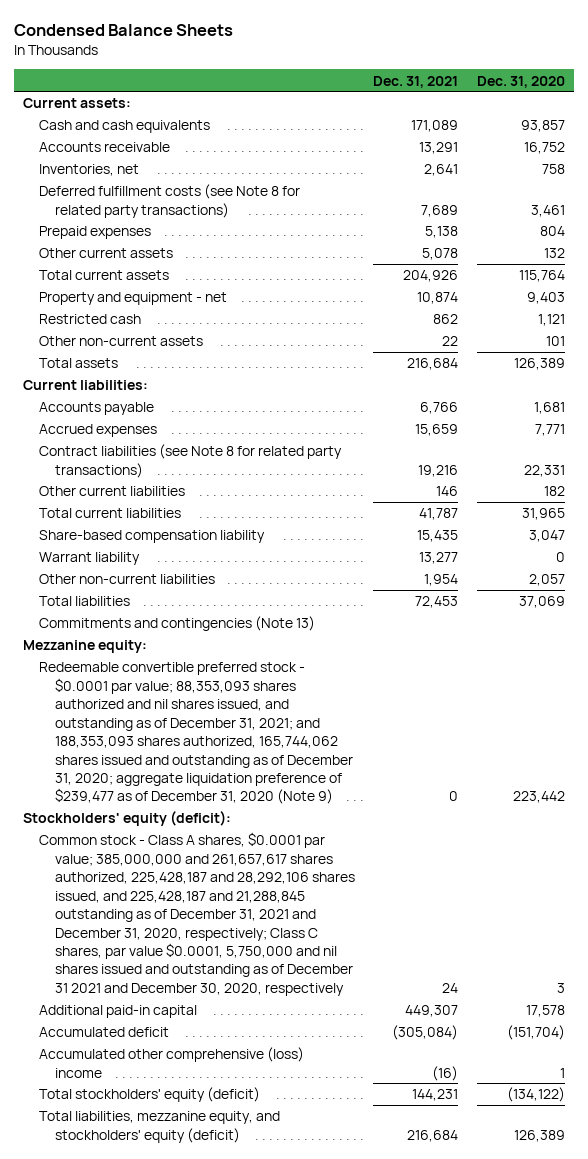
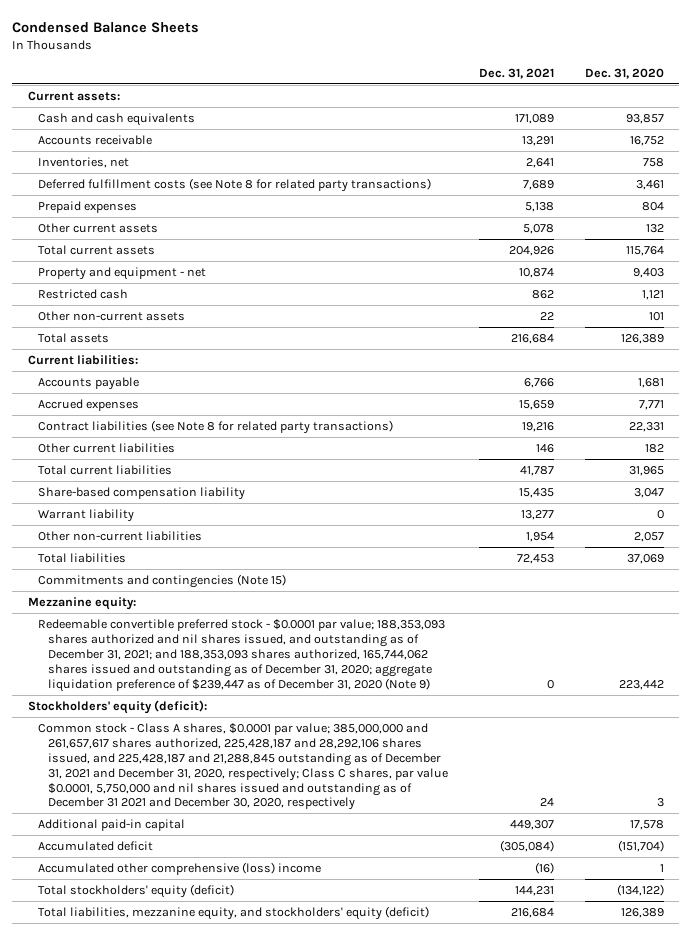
[39,616,316,632] Commitments and contingencies (Note 13) -> [38,574,287,589] Commitments and contingencies (Note 15)
[39,662,354,805] Redeemable convertible preferred stock - $0.0001 par value; 88,353,093 shares authorized and nil shares issued, and outstanding as of December 31, 2021; and 188,353,093 shares authorized, 165,744,062 shares issued and outstanding as of December 31, 2020; aggregate liquidation preference of $239,477 as of December 31, 2020 (Note 9) -> [38,619,446,692] Redeemable convertible preferred stock - $0.0001 par value; 188,353,093 shares authorized and nil shares issued, and outstanding as of December 31, 2021; and 188,353,093 shares authorized, 165,744,062 shares issued and outstanding as of December 31, 2020; aggregate liquidation preference of $239,447 as of December 31, 2020 (Note 9)

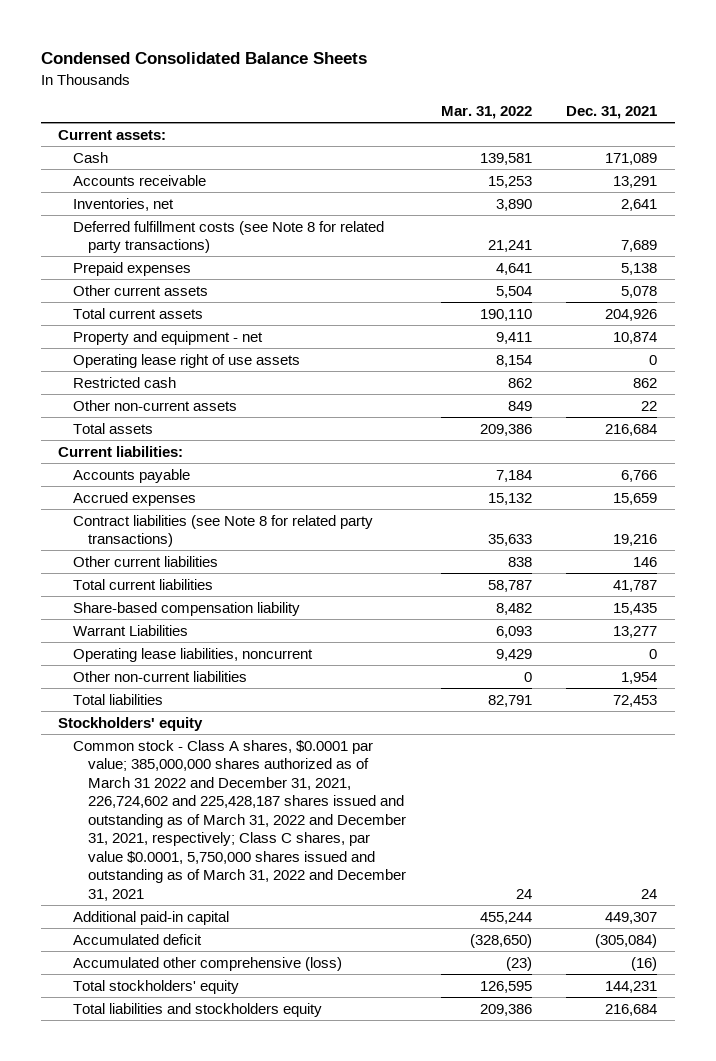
[12,22,200,34] Condensed Balance Sheets -> [41,52,368,65] Condensed Consolidated Balance Sheets
[584,67,664,79] Dec. 31, 2020 -> none
none -> [440,106,532,120] Mar. 31, 2022
[38,113,196,127] Cash and cash equivalents -> [73,151,109,163] Cash
none -> [73,353,301,368] Operating lease right of use assets
[38,509,135,523] Warrant liability -> [73,624,189,636] Warrant Liabilities
none -> [73,647,314,662] Operating lease liabilities, noncurrent
[38,574,287,589] Commitments and contingencies (Note 15) -> none
[27,597,136,611] Mezzanine equity: -> none
[38,619,446,692] Redeemable convertible preferred stock - $0.0001 par value; 188,353,093 shares authorized and nil shares issued, and outstanding as of December 31, 2021; and 188,353,093 shares authorized, 165,744,062 shares issued and outstanding as of December 31, 2020; aggregate liquidation preference of $239,447 as of December 31, 2020 (Note 9) -> none
[27,700,207,715] Stockholders' equity (deficit): -> [58,716,204,731] Stockholders' equity
[38,723,449,811] Common stock - Class A shares, $0.0001 par value; 385,000,000 and 261,657,617 shares authorized, 225,428,187 and 28,292,106 shares issued, and 225,428,187 and 21,288,845 outstanding as of December 31, 2021 and December 31, 2020, respectively; Class C shares, par value $0.0001, 5,750,000 and nil shares issued and outstanding as of December 31 2021 and December 30, 2020, respectively -> [73,739,407,901] Common stock - Class A shares, $0.0001 par value; 385,000,000 shares authorized as of March 31 2022 and December 31, 2021, 226,724,602 and 225,428,187 shares issued and outstanding as of March 31, 2022 and December 31, 2021, respectively; Class C shares, par value $0.0001, 5,750,000 shares issued and outstanding as of March 31, 2022 and December 31, 2021
[38,862,322,876] Accumulated other comprehensive (loss) income -> [73,956,343,971] Accumulated other comprehensive (loss)
[38,884,235,899] Total stockholders' equity (deficit) -> [73,979,240,994] Total stockholders' equity
[38,906,430,921] Total liabilities, mezzanine equity, and stockholders' equity (deficit) -> [73,1002,323,1017] Total liabilities and stockholders equity

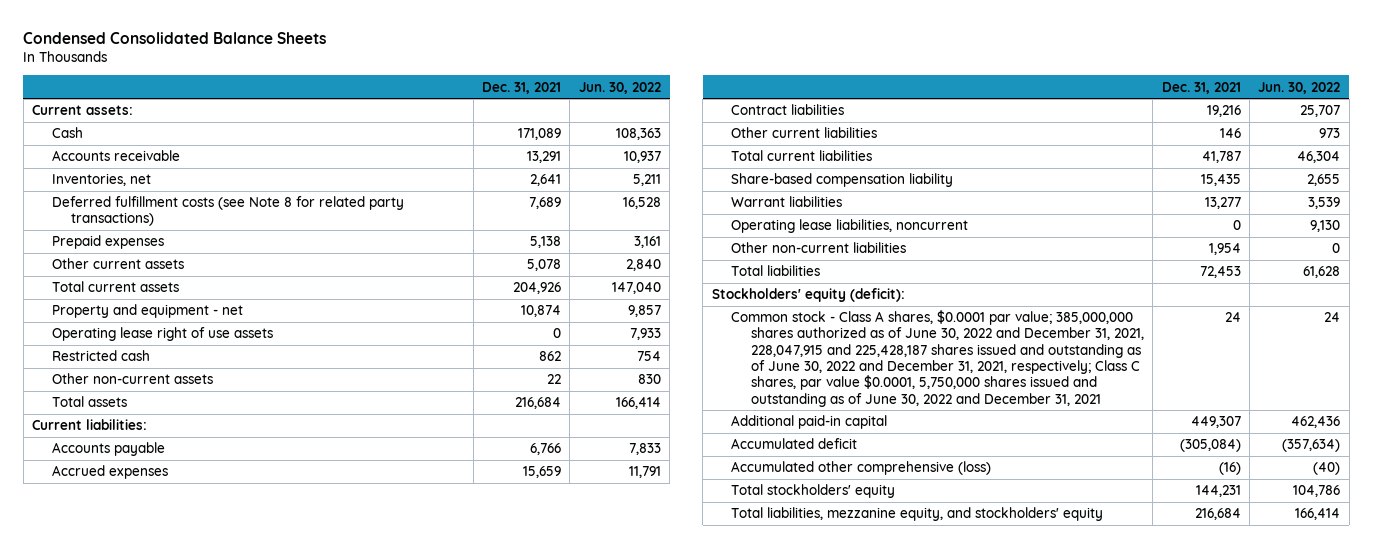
[440,106,532,120] Mar. 31, 2022 -> none
none -> [578,81,661,94] Jun. 30, 2022
[73,514,374,548] Contract liabilities (see Note 8 for related party transactions) -> [731,104,845,116] Contract liabilities
[73,624,189,636] Warrant Liabilities -> [731,196,843,208] Warrant liabilities
[58,716,204,731] Stockholders' equity -> [711,288,905,303] Stockholders' equity (deficit):
[73,739,407,901] Common stock - Class A shares, $0.0001 par value; 385,000,000 shares authorized as of March 31 2022 and December 31, 2021, 226,724,602 and 225,428,187 shares issued and outstanding as of March 31, 2022 and December 31, 2021, respectively; Class C shares, par value $0.0001, 5,750,000 shares issued and outstanding as of March 31, 2022 and December 31, 2021 -> [731,310,1144,407] Common stock - Class A shares, $0.0001 par value; 385,000,000 shares authorized as of June 30, 2022 and December 31, 2021, 228,047,915 and 225,428,187 shares issued and outstanding as of June 30, 2022 and December 31, 2021, respectively; Class C shares, par value $0.0001, 5,750,000 shares issued and outstanding as of June 30, 2022 and December 31, 2021
[73,1002,323,1017] Total liabilities and stockholders equity -> [731,507,1104,522] Total liabilities, mezzanine equity, and stockholders' equity

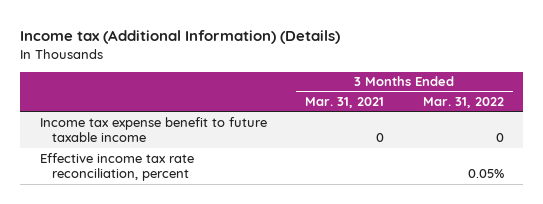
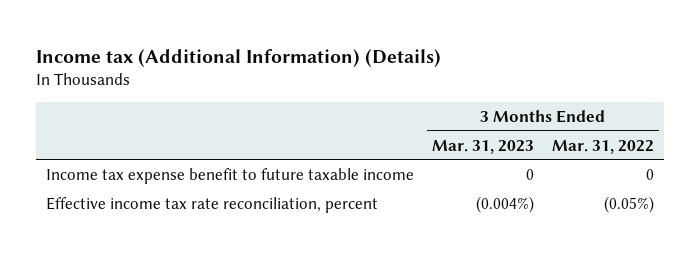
[305,96,385,108] Mar. 31, 2021 -> none
none -> [432,139,535,154] Mar. 31, 2023
[467,169,504,179] 0.05% -> [604,195,655,213] (0.05%)

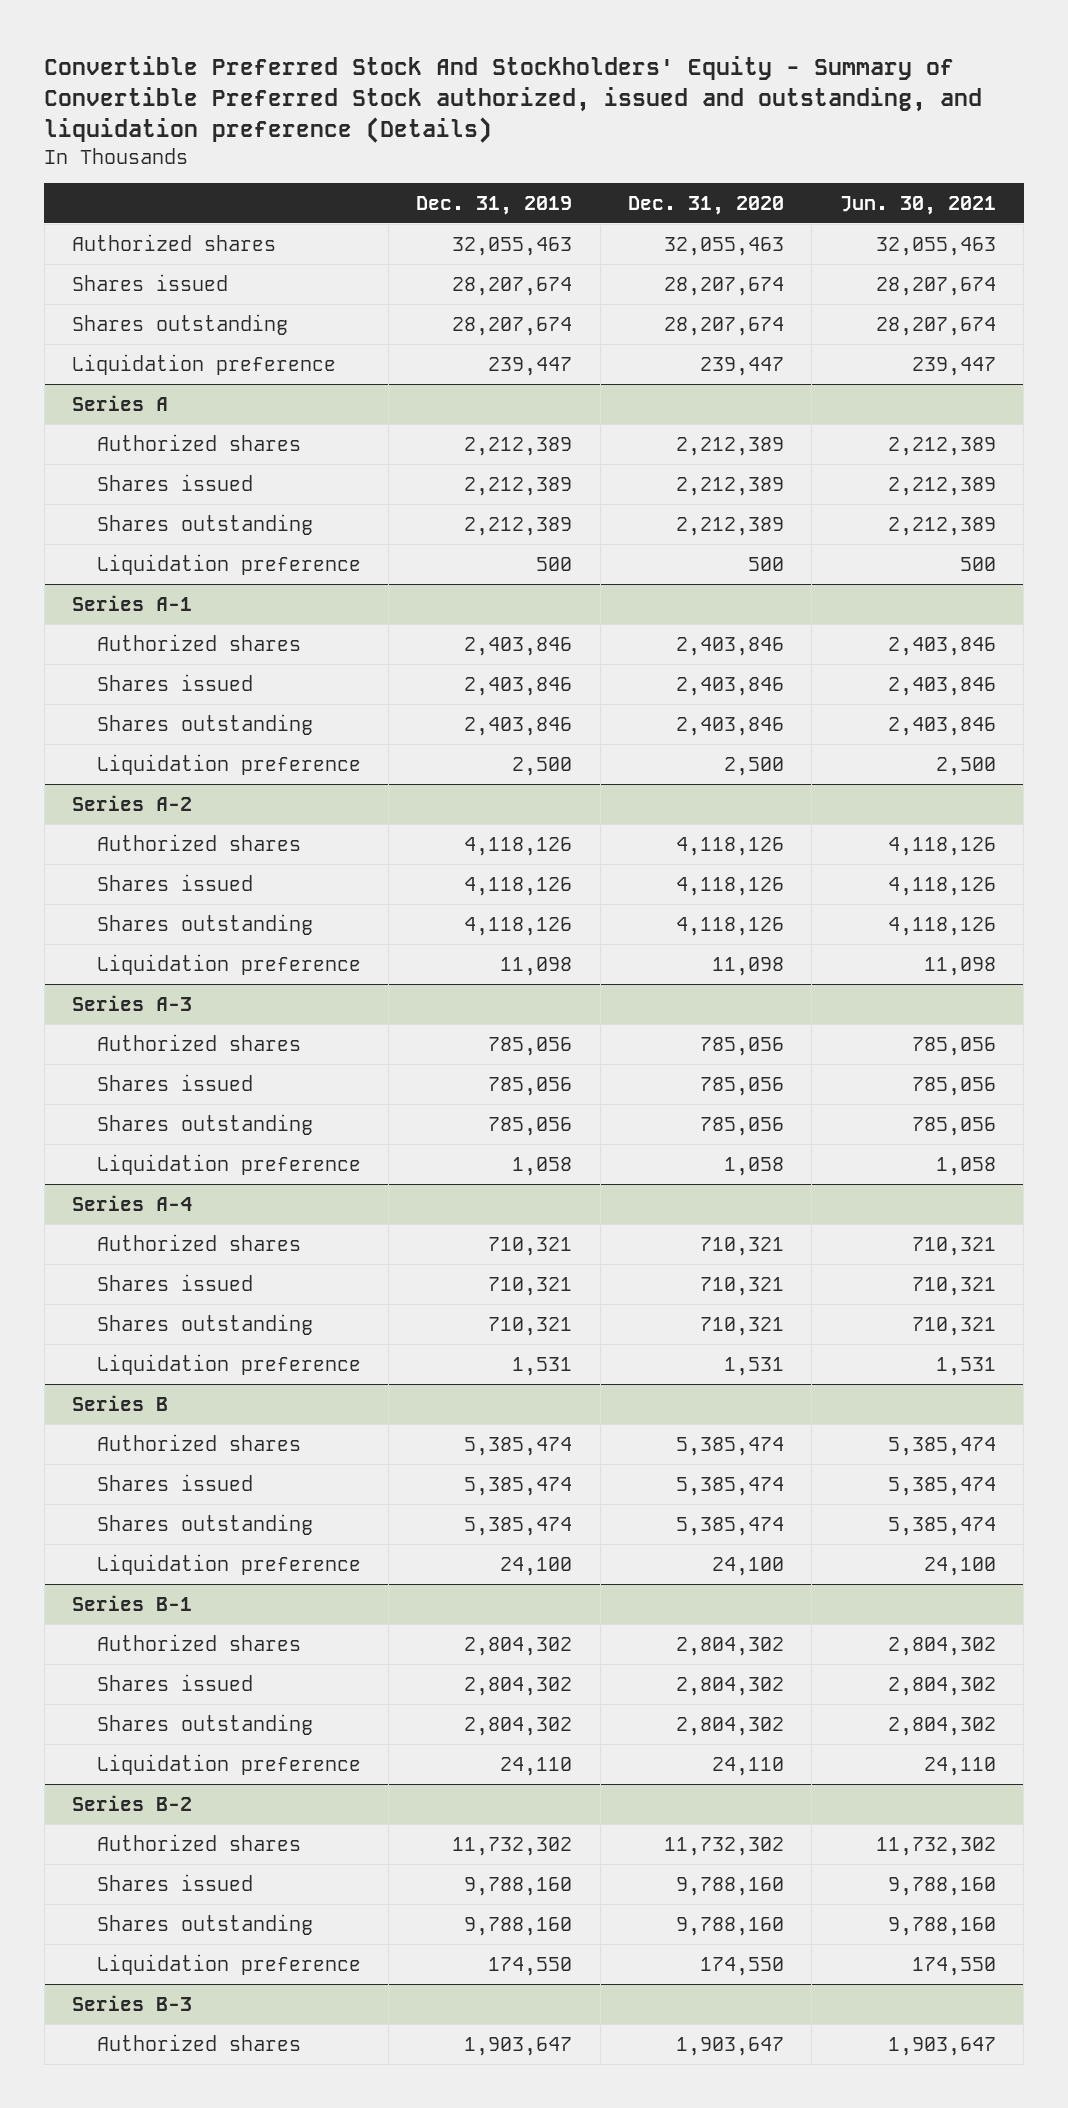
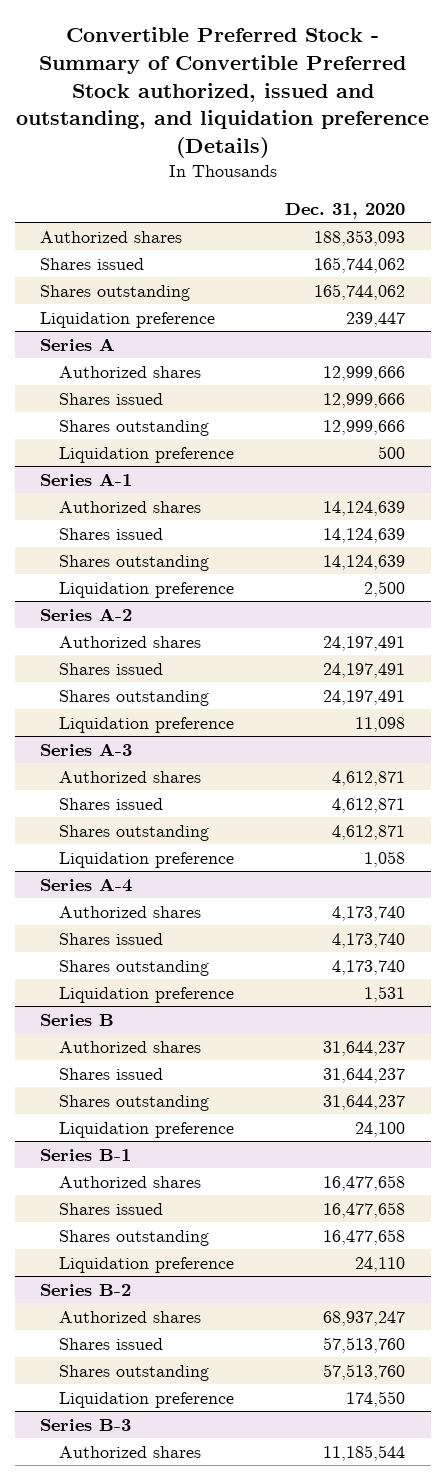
[44,55,983,143] Convertible Preferred Stock And Stockholders' Equity - Summary of Convertible Preferred Stock authorized, issued and outstanding, and liquidation preference (Details) -> [15,27,429,158] Convertible Preferred Stock - Summary of Convertible Preferred Stock authorized, issued and outstanding, and liquidation preference (Details)
[416,196,573,216] Dec. 31, 2019 -> none
[839,196,996,216] Jun. 30, 2021 -> none
[664,236,785,256] 32,055,463 -> [314,229,406,246] 188,353,093
[664,276,785,296] 28,207,674 -> [314,256,406,273] 165,744,062
[664,316,785,336] 28,207,674 -> [314,283,406,300] 165,744,062
[676,436,785,456] 2,212,389 -> [323,365,406,381] 12,999,666
[676,476,785,496] 2,212,389 -> [323,392,406,408] 12,999,666
[676,516,785,536] 2,212,389 -> [323,419,406,435] 12,999,666
[676,636,785,656] 2,403,846 -> [323,500,406,516] 14,124,639
[676,676,785,696] 2,403,846 -> [323,527,406,543] 14,124,639
[676,716,785,736] 2,403,846 -> [323,554,406,570] 14,124,639
[676,836,785,856] 4,118,126 -> [323,635,406,651] 24,197,491
[676,876,785,896] 4,118,126 -> [323,662,406,678] 24,197,491
[676,916,785,936] 4,118,126 -> [323,689,406,705] 24,197,491
[700,1036,785,1056] 785,056 -> [332,770,406,786] 4,612,871
[700,1076,785,1096] 785,056 -> [332,797,406,813] 4,612,871
[700,1116,785,1136] 785,056 -> [332,824,406,840] 4,612,871
[700,1236,785,1256] 710,321 -> [332,905,406,921] 4,173,740
[700,1276,785,1296] 710,321 -> [332,932,406,948] 4,173,740
[700,1316,785,1336] 710,321 -> [332,959,406,975] 4,173,740
[676,1436,785,1456] 5,385,474 -> [323,1040,406,1056] 31,644,237
[676,1476,785,1496] 5,385,474 -> [323,1067,406,1083] 31,644,237
[676,1516,785,1536] 5,385,474 -> [323,1094,406,1110] 31,644,237
[676,1636,785,1656] 2,804,302 -> [323,1174,406,1191] 16,477,658
[676,1676,785,1696] 2,804,302 -> [323,1201,406,1218] 16,477,658
[676,1716,785,1736] 2,804,302 -> [323,1228,406,1245] 16,477,658
[664,1836,785,1856] 11,732,302 -> [323,1310,406,1326] 68,937,247
[676,1876,785,1896] 9,788,160 -> [323,1336,406,1353] 57,513,760
[676,1916,785,1936] 9,788,160 -> [323,1363,406,1380] 57,513,760
[676,2036,785,2056] 1,903,647 -> [323,1444,406,1461] 11,185,544

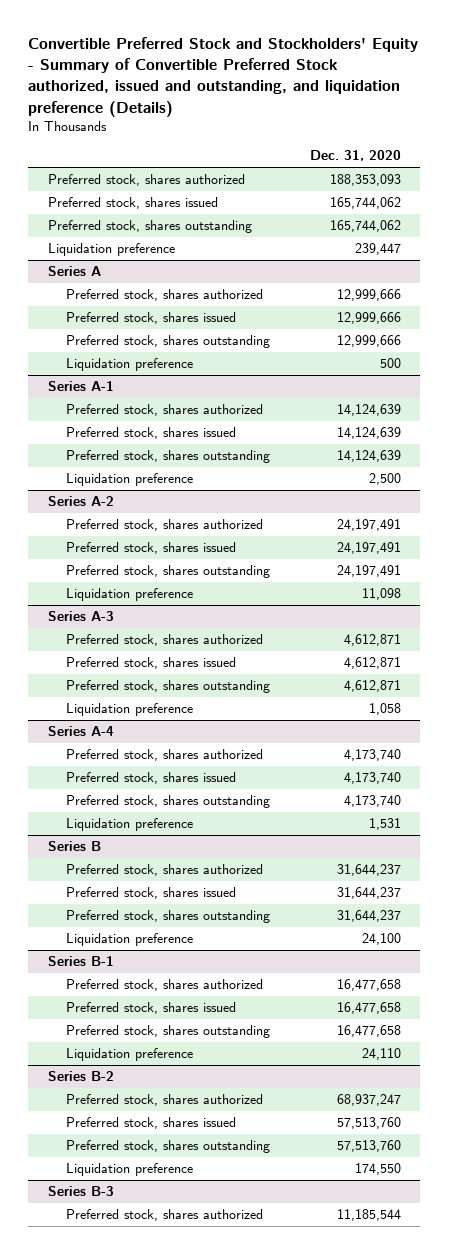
[15,27,429,158] Convertible Preferred Stock - Summary of Convertible Preferred Stock authorized, issued and outstanding, and liquidation preference (Details) -> [28,37,419,117] Convertible Preferred Stock and Stockholders' Equity - Summary of Convertible Preferred Stock authorized, issued and outstanding, and liquidation preference (Details)
[40,230,183,243] Authorized shares -> [47,174,245,187] Preferred stock, shares authorized
[40,257,145,270] Shares issued -> [47,197,218,210] Preferred stock, shares issued
[40,284,191,301] Shares outstanding -> [47,220,252,234] Preferred stock, shares outstanding
[59,365,202,378] Authorized shares -> [66,289,264,302] Preferred stock, shares authorized
[59,392,164,405] Shares issued -> [66,312,237,325] Preferred stock, shares issued
[59,419,210,436] Shares outstanding -> [66,335,271,349] Preferred stock, shares outstanding
[59,500,202,513] Authorized shares -> [66,404,264,417] Preferred stock, shares authorized
[59,527,164,540] Shares issued -> [66,427,237,440] Preferred stock, shares issued
[59,554,210,571] Shares outstanding -> [66,450,271,464] Preferred stock, shares outstanding
[59,635,202,648] Authorized shares -> [66,519,264,532] Preferred stock, shares authorized
[59,662,164,675] Shares issued -> [66,542,237,555] Preferred stock, shares issued
[59,689,210,706] Shares outstanding -> [66,565,271,579] Preferred stock, shares outstanding
[59,770,202,783] Authorized shares -> [66,634,264,647] Preferred stock, shares authorized
[59,797,164,810] Shares issued -> [66,657,237,670] Preferred stock, shares issued
[59,824,210,841] Shares outstanding -> [66,680,271,694] Preferred stock, shares outstanding
[59,905,202,918] Authorized shares -> [66,749,264,762] Preferred stock, shares authorized
[59,932,164,945] Shares issued -> [66,772,237,785] Preferred stock, shares issued
[59,959,210,976] Shares outstanding -> [66,795,271,809] Preferred stock, shares outstanding
[59,1040,202,1053] Authorized shares -> [66,864,264,877] Preferred stock, shares authorized
[59,1067,164,1080] Shares issued -> [66,887,237,900] Preferred stock, shares issued
[59,1094,210,1111] Shares outstanding -> [66,910,271,924] Preferred stock, shares outstanding
[59,1175,202,1188] Authorized shares -> [66,979,264,992] Preferred stock, shares authorized
[59,1202,164,1215] Shares issued -> [66,1002,237,1015] Preferred stock, shares issued
[59,1229,210,1246] Shares outstanding -> [66,1025,271,1039] Preferred stock, shares outstanding
[59,1310,202,1323] Authorized shares -> [66,1094,264,1107] Preferred stock, shares authorized
[59,1337,164,1350] Shares issued -> [66,1117,237,1130] Preferred stock, shares issued
[59,1364,210,1381] Shares outstanding -> [66,1140,271,1154] Preferred stock, shares outstanding
[59,1445,202,1458] Authorized shares -> [66,1209,264,1222] Preferred stock, shares authorized

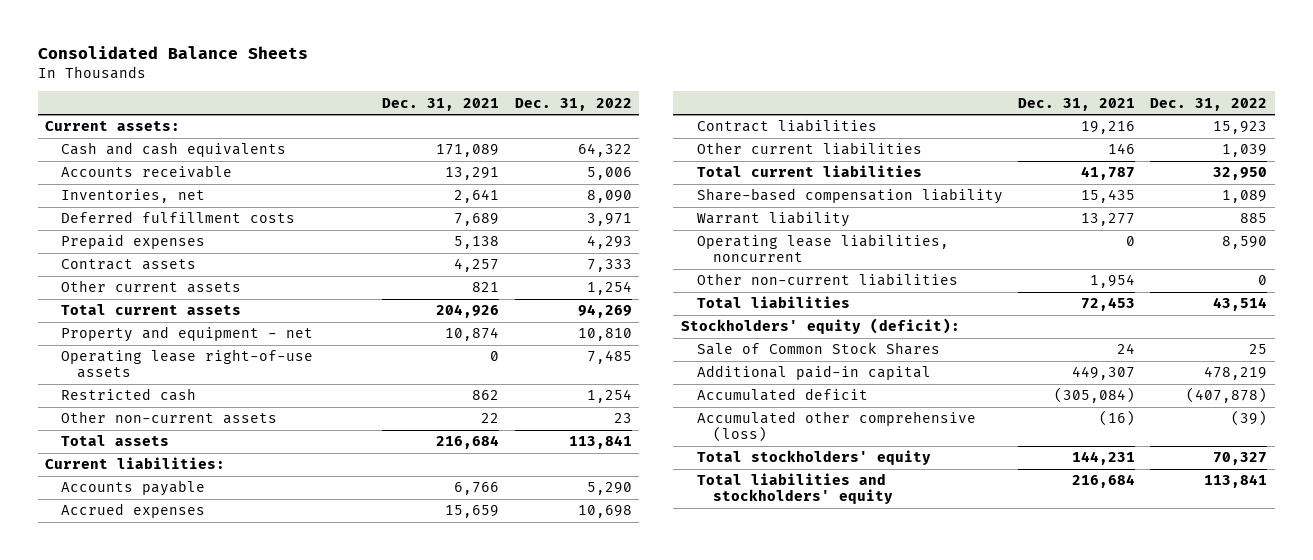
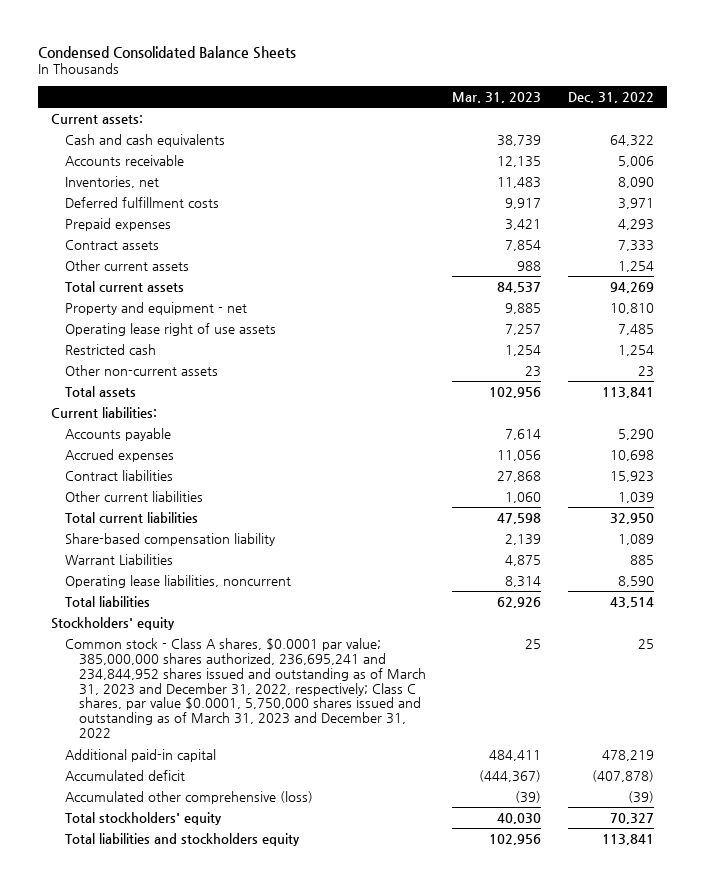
[37,46,308,60] Consolidated Balance Sheets -> [37,45,296,59] Condensed Consolidated Balance Sheets
[382,97,500,111] Dec. 31, 2021 -> none
none -> [452,91,542,103] Mar. 31, 2023
[61,349,314,379] Operating lease right-of-use assets -> [64,322,276,336] Operating lease right of use assets
[697,211,851,228] Warrant liability -> [64,553,173,565] Warrant Liabilities
[697,273,959,287] Other non-current liabilities -> none
[681,318,961,335] Stockholders' equity (deficit): -> [51,616,176,630] Stockholders' equity
[697,342,941,356] Sale of Common Stock Shares -> [64,637,426,739] Common stock - Class A shares, $0.0001 par value; 385,000,000 shares authorized, 236,695,241 and 234,844,952 shares issued and outstanding as of March 31, 2023 and December 31, 2022, respectively; Class C shares, par value $0.0001, 5,750,000 shares issued and outstanding as of March 31, 2023 and December 31, 2022
[697,473,894,505] Total liabilities and stockholders' equity -> [64,832,300,846] Total liabilities and stockholders equity

